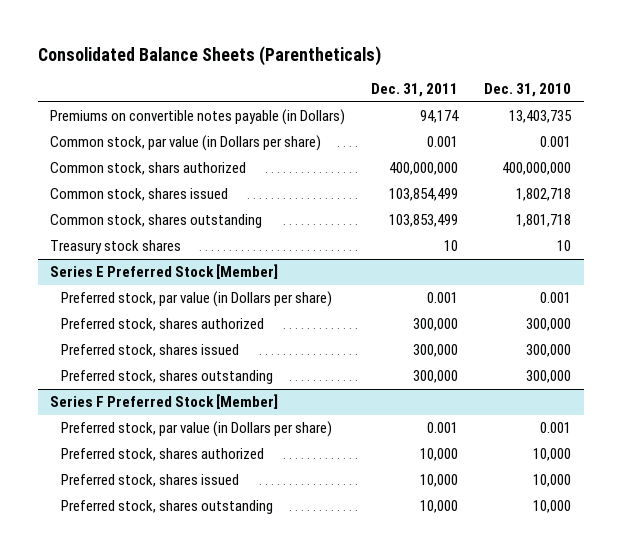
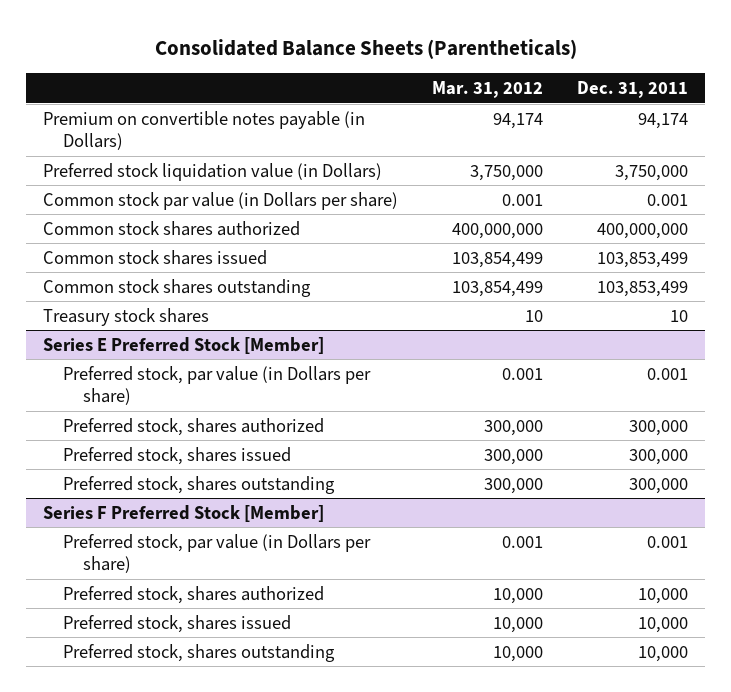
[484,83,572,98] Dec. 31, 2010 -> none
none -> [432,80,544,98] Mar. 31, 2012
[50,109,346,126] Premiums on convertible notes payable (in Dollars) -> [43,110,366,151] Premium on convertible notes payable (in Dollars)
none -> [43,162,383,181] Preferred stock liquidation value (in Dollars)
[50,135,322,152] Common stock, par value (in Dollars per share) -> [43,191,399,210] Common stock par value (in Dollars per share)
[50,162,247,176] Common stock, shars authorized -> [43,220,301,236] Common stock shares authorized
[50,188,229,202] Common stock, shares issued -> [43,249,268,265] Common stock shares issued
[389,188,459,202] 103,854,499 -> [597,251,689,268] 103,853,499
[50,214,263,229] Common stock, shares outstanding -> [43,278,312,297] Common stock shares outstanding

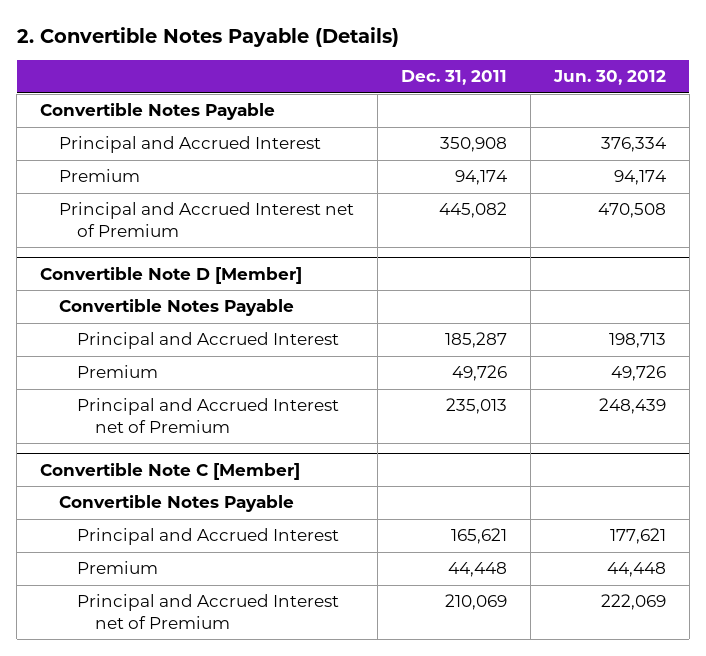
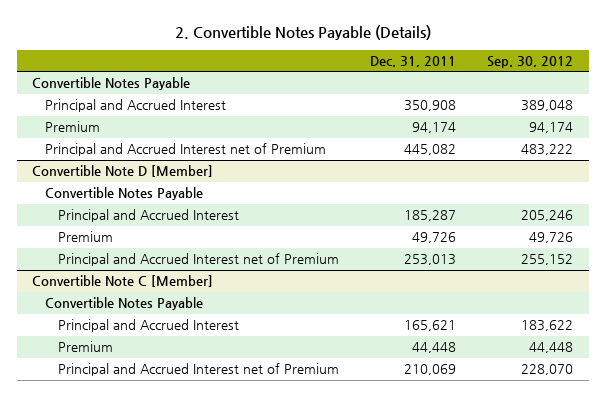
[552,70,666,86] Jun. 30, 2012 -> none
none -> [487,55,574,68] Sep. 30, 2012
[445,398,507,415] 235,013 -> [404,254,457,266] 253,013

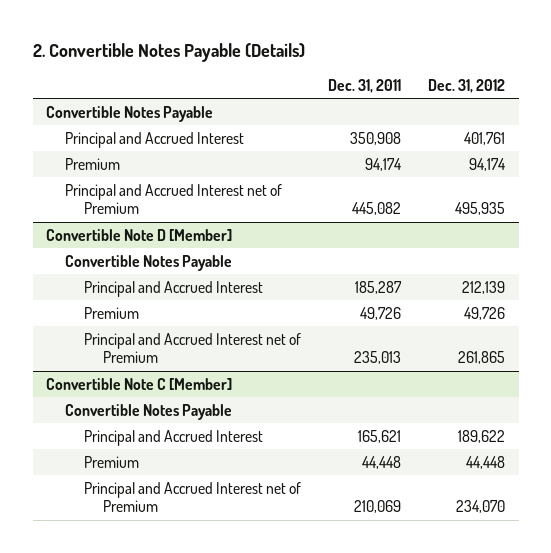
[487,55,574,68] Sep. 30, 2012 -> none
none -> [428,79,506,94] Dec. 31, 2012
[404,254,457,266] 253,013 -> [354,351,402,365] 235,013

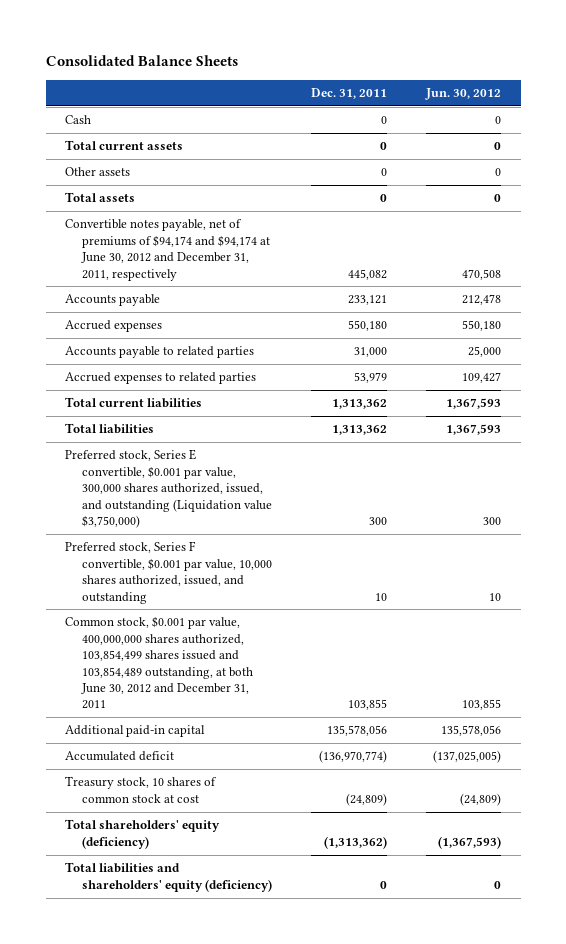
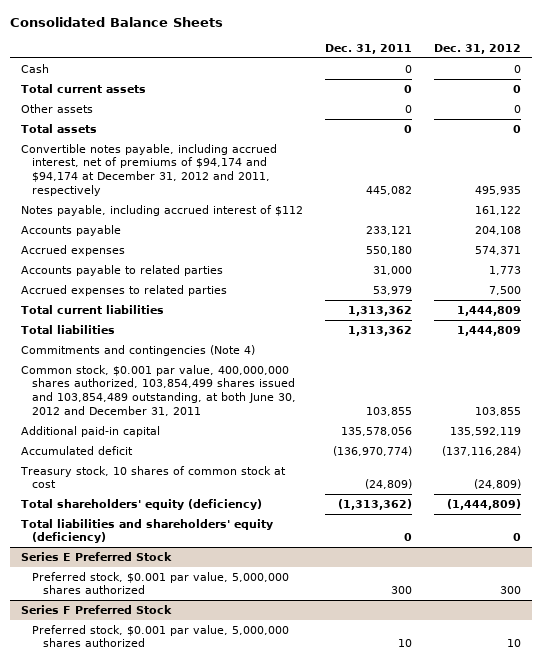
[425,87,502,100] Jun. 30, 2012 -> none
none -> [433,43,521,54] Dec. 31, 2012
[65,219,270,281] Convertible notes payable, net of premiums of $94,174 and $94,174 at June 30, 2012 and December 31, 2011, respectively -> [20,143,277,196] Convertible notes payable, including accrued interest, net of premiums of $94,174 and $94,174 at December 31, 2012 and 2011, respectively
none -> [20,204,303,216] Notes payable, including accrued interest of $112
[65,449,272,529] Preferred stock, Series E convertible, $0.001 par value, 300,000 shares authorized, issued, and outstanding (Liquidation value $3,750,000) -> none
[65,541,272,604] Preferred stock, Series F convertible, $0.001 par value, 10,000 shares authorized, issued, and outstanding -> none
none -> [20,344,255,356] Commitments and contingencies (Note 4)
none -> [20,551,172,561] Series E Preferred Stock
none -> [32,571,290,595] Preferred stock, $0.001 par value, 5,000,000 shares authorized
none -> [20,604,172,614] Series F Preferred Stock
none -> [32,624,290,648] Preferred stock, $0.001 par value, 5,000,000 shares authorized

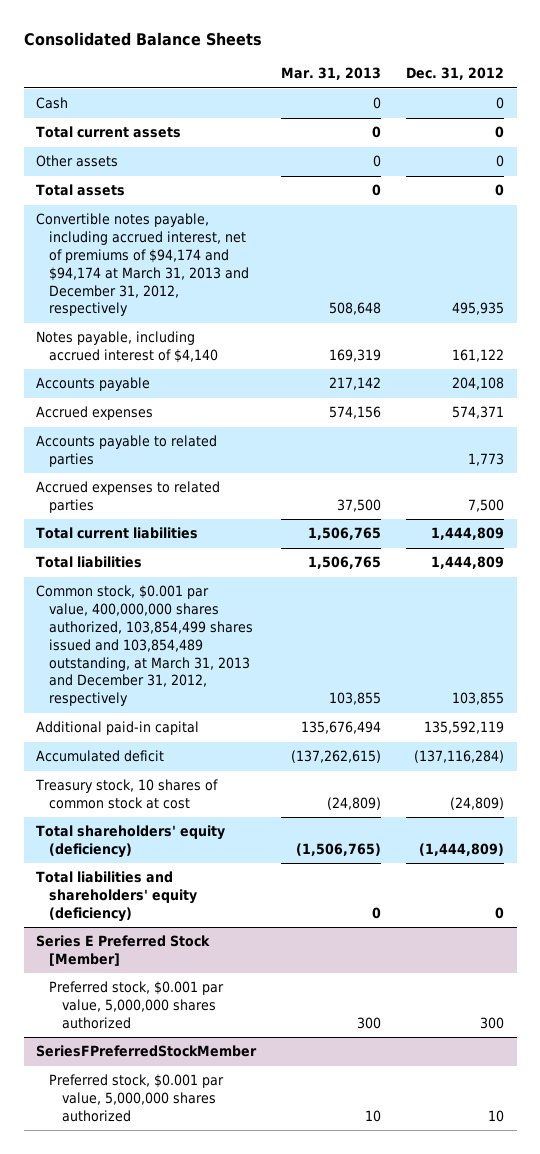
[324,43,412,54] Dec. 31, 2011 -> none
none -> [281,67,382,81] Mar. 31, 2013
[20,143,277,196] Convertible notes payable, including accrued interest, net of premiums of $94,174 and $94,174 at December 31, 2012 and 2011, respectively -> [36,213,250,317] Convertible notes payable, including accrued interest, net of premiums of $94,174 and $94,174 at March 31, 2013 and December 31, 2012, respectively
[20,204,303,216] Notes payable, including accrued interest of $112 -> [36,331,219,364] Notes payable, including accrued interest of $4,140
[20,344,255,356] Commitments and contingencies (Note 4) -> none
[20,364,297,416] Common stock, $0.001 par value, 400,000,000 shares authorized, 103,854,499 shares issued and 103,854,489 outstanding, at both June 30, 2012 and December 31, 2011 -> [36,585,254,707] Common stock, $0.001 par value, 400,000,000 shares authorized, 103,854,499 shares issued and 103,854,489 outstanding, at March 31, 2013 and December 31, 2012, respectively
[20,551,172,561] Series E Preferred Stock -> [36,935,211,967] Series E Preferred Stock [Member]
[20,604,172,614] Series F Preferred Stock -> none
none -> [36,1045,258,1058] SeriesFPreferredStockMember

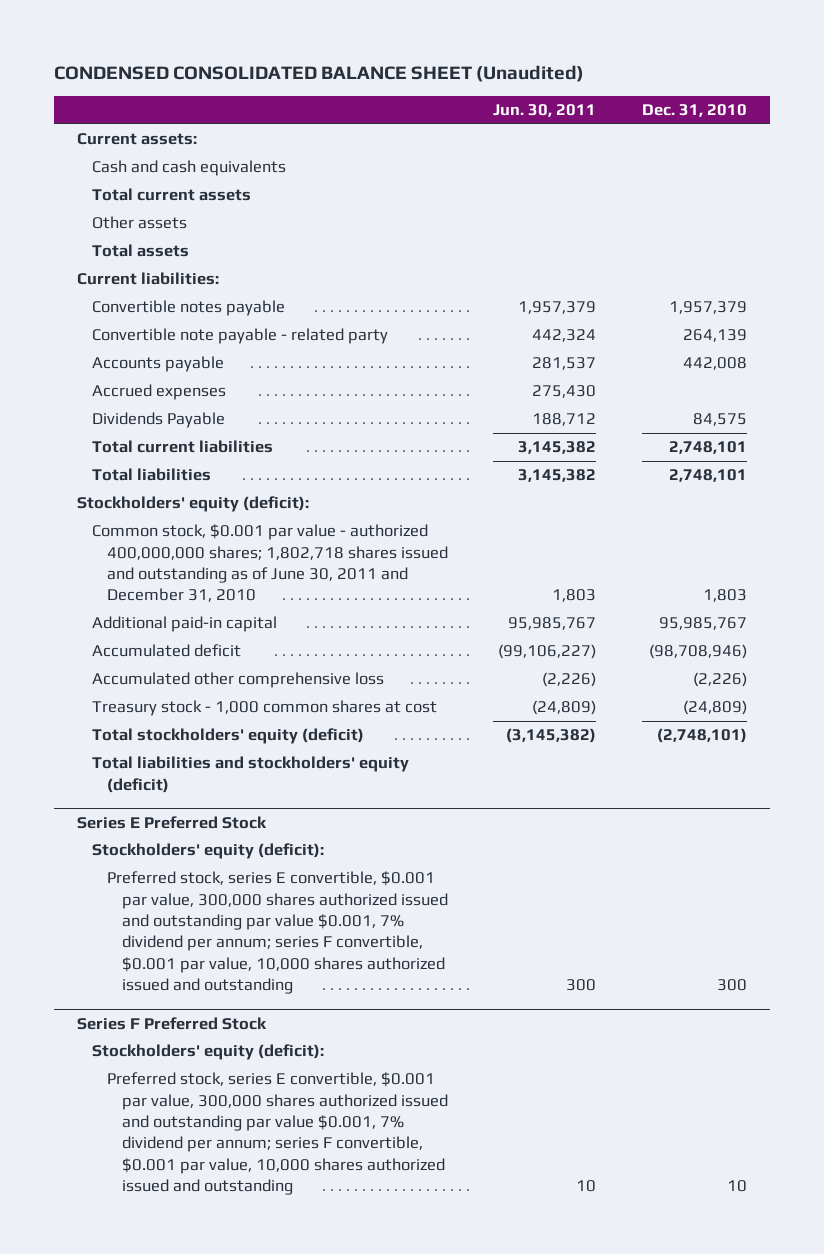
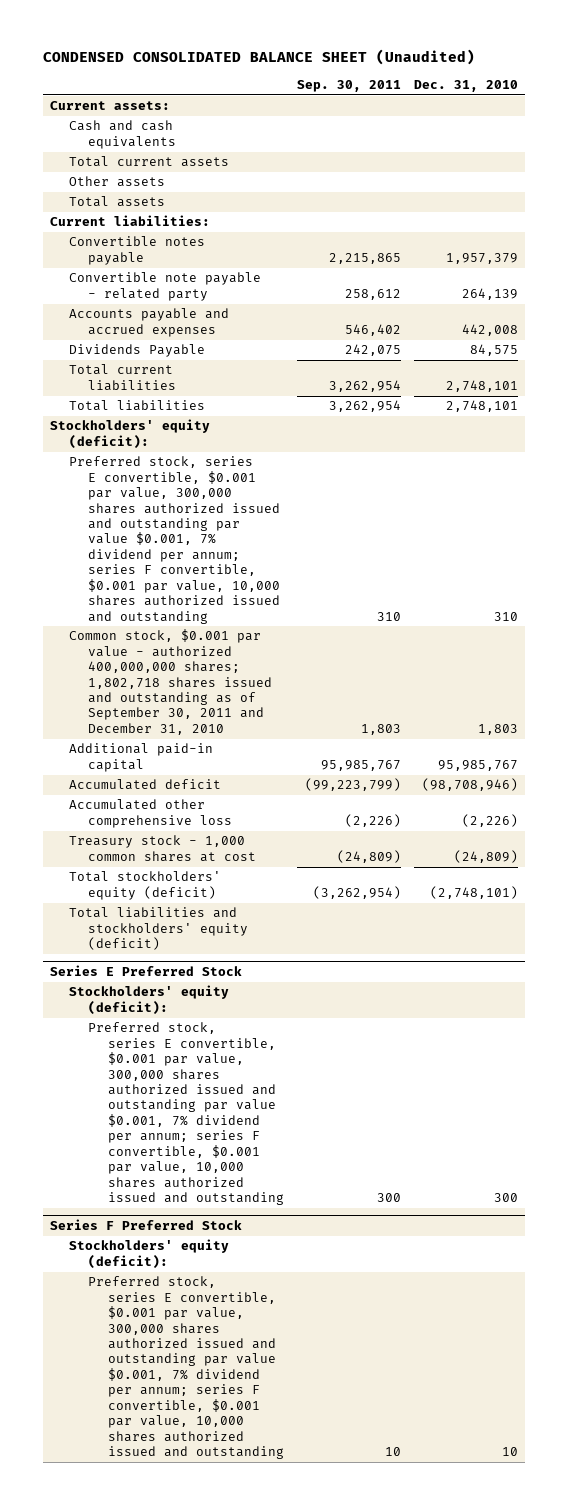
[493,104,597,118] Jun. 30, 2011 -> none
none -> [296,79,401,92] Sep. 30, 2011
[91,384,226,401] Accrued expenses -> none
[91,356,224,373] Accounts payable -> [68,308,229,337] Accounts payable and accrued expenses
none -> [68,456,281,624] Preferred stock, series E convertible, $0.001 par value, 300,000 shares authorized issued and outstanding par value $0.001, 7% dividend per annum; series F convertible, $0.001 par value, 10,000 shares authorized issued and outstanding
[91,524,448,603] Common stock, $0.001 par value - authorized 400,000,000 shares; 1,802,718 shares issued and outstanding as of June 30, 2011 and December 31, 2010 -> [68,629,273,735] Common stock, $0.001 par value - authorized 400,000,000 shares; 1,802,718 shares issued and outstanding as of September 30, 2011 and December 31, 2010

